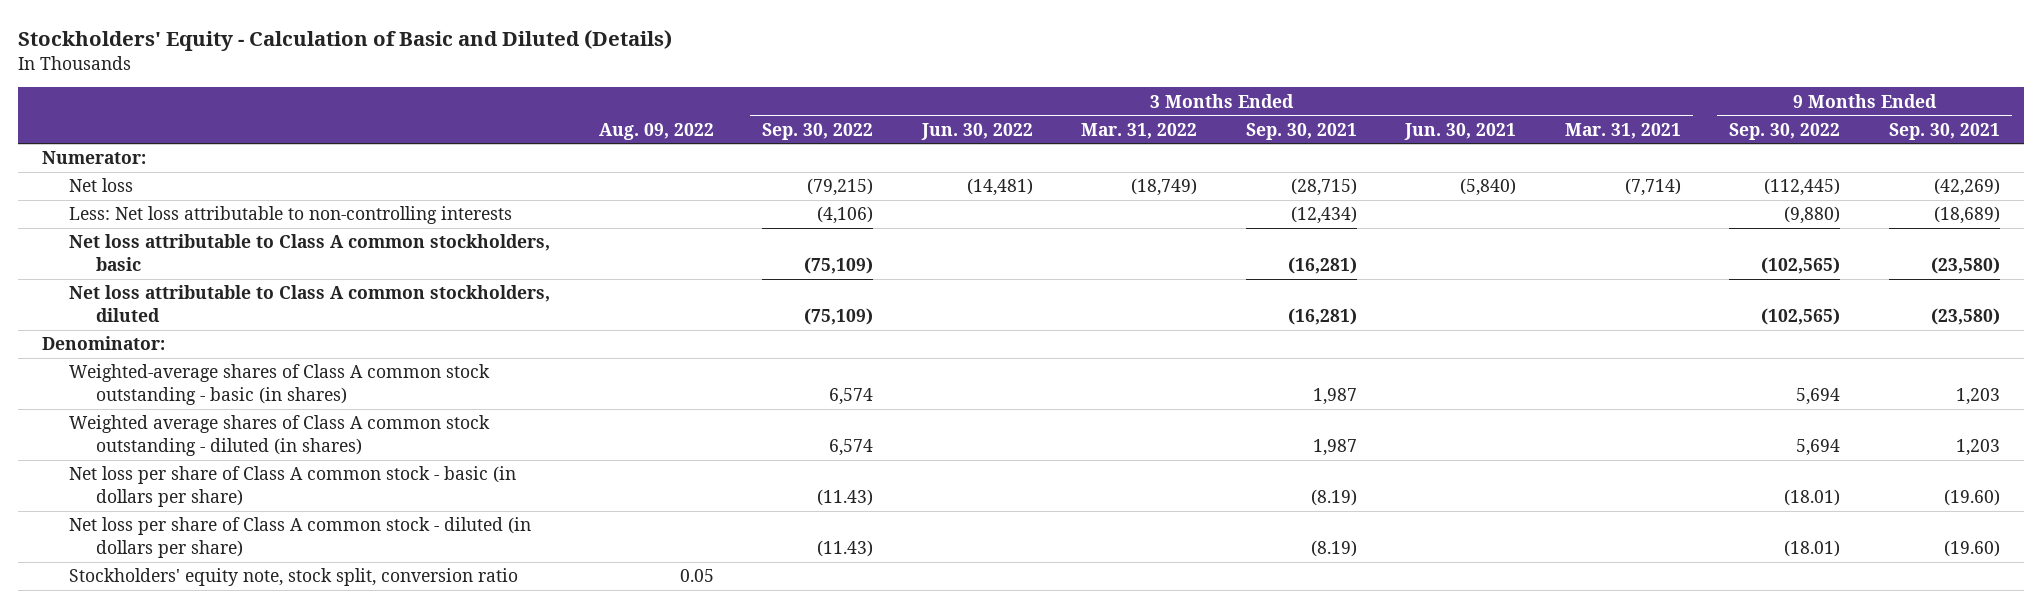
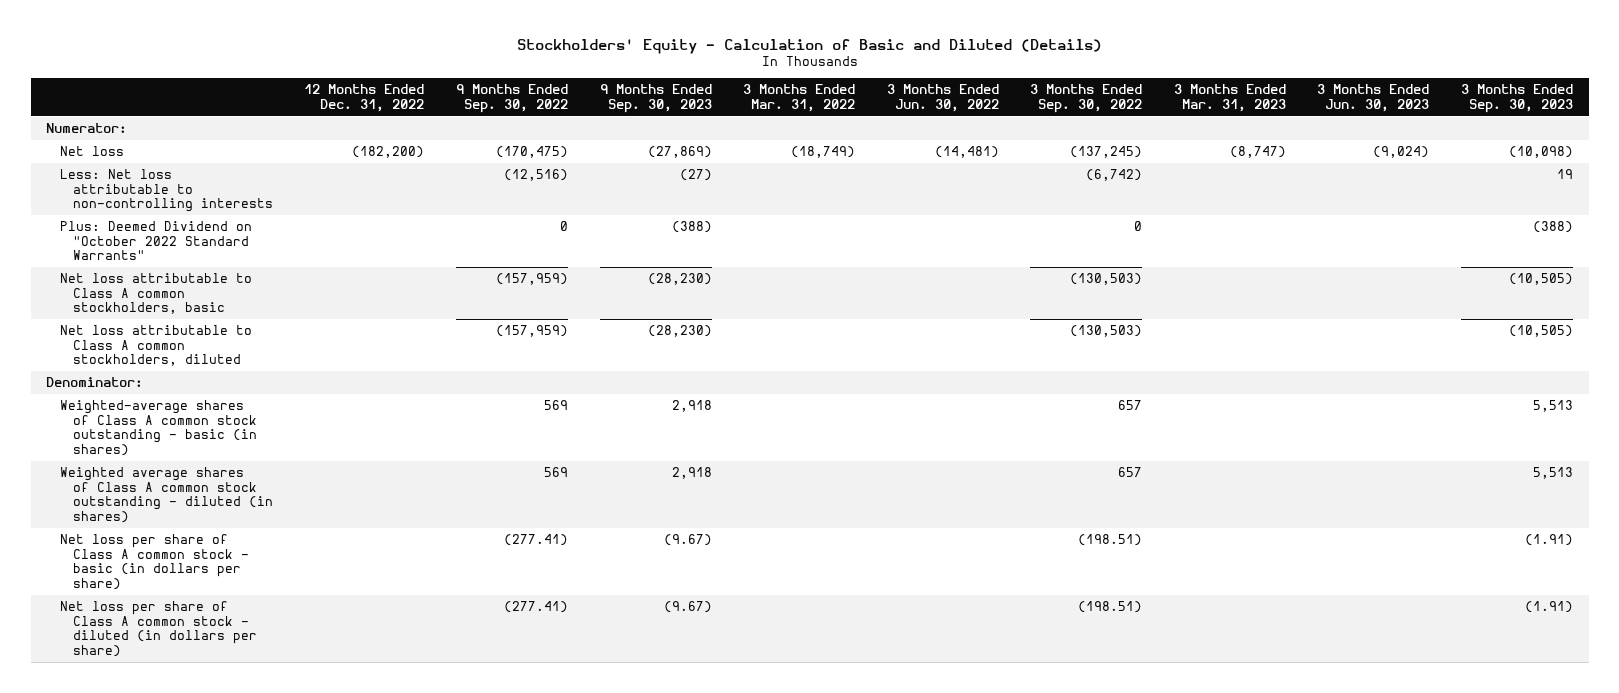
[598,122,714,140] Aug. 09, 2022 -> none
[1245,122,1357,140] Sep. 30, 2021 -> none
[1404,122,1517,140] Jun. 30, 2021 -> none
[1564,122,1681,139] Mar. 31, 2021 -> none
[1888,122,2000,140] Sep. 30, 2021 -> none
none -> [304,84,425,113] 12 Months Ended Dec. 31, 2022
none -> [599,84,712,114] 9 Months Ended Sep. 30, 2023
none -> [1173,84,1286,113] 3 Months Ended Mar. 31, 2023
none -> [1317,84,1430,113] 3 Months Ended Jun. 30, 2023
none -> [1461,84,1574,114] 3 Months Ended Sep. 30, 2023
[807,178,874,197] (79,215) -> [1070,146,1143,159] (137,245)
[1764,178,1841,197] (112,445) -> [495,146,568,159] (170,475)
[817,206,874,225] (4,106) -> [1086,169,1143,182] (6,742)
[1784,206,1841,225] (9,880) -> [503,169,568,182] (12,516)
none -> [59,221,252,261] Plus: Deemed Dividend on "October 2022 Standard Warrants"
[804,257,874,275] (75,109) -> [1070,273,1143,286] (130,503)
[1761,257,1841,275] (102,565) -> [495,273,568,286] (157,959)
[804,308,874,326] (75,109) -> [1070,325,1143,338] (130,503)
[1761,308,1841,326] (102,565) -> [495,325,568,338] (157,959)
[69,568,519,587] Stockholders' equity note, stock split, conversion ratio -> none
[829,388,874,406] 6,574 -> [1118,400,1143,411] 657
[1796,388,1841,406] 5,694 -> [543,400,568,411] 569
[829,439,874,457] 6,574 -> [1118,467,1143,478] 657
[1796,439,1841,457] 5,694 -> [543,467,568,478] 569
[817,489,874,507] (11.43) -> [1078,534,1143,547] (198.51)
[1784,489,1841,507] (18.01) -> [503,534,568,547] (277.41)
[817,540,874,558] (11.43) -> [1078,601,1143,614] (198.51)
[1784,540,1841,558] (18.01) -> [503,601,568,614] (277.41)

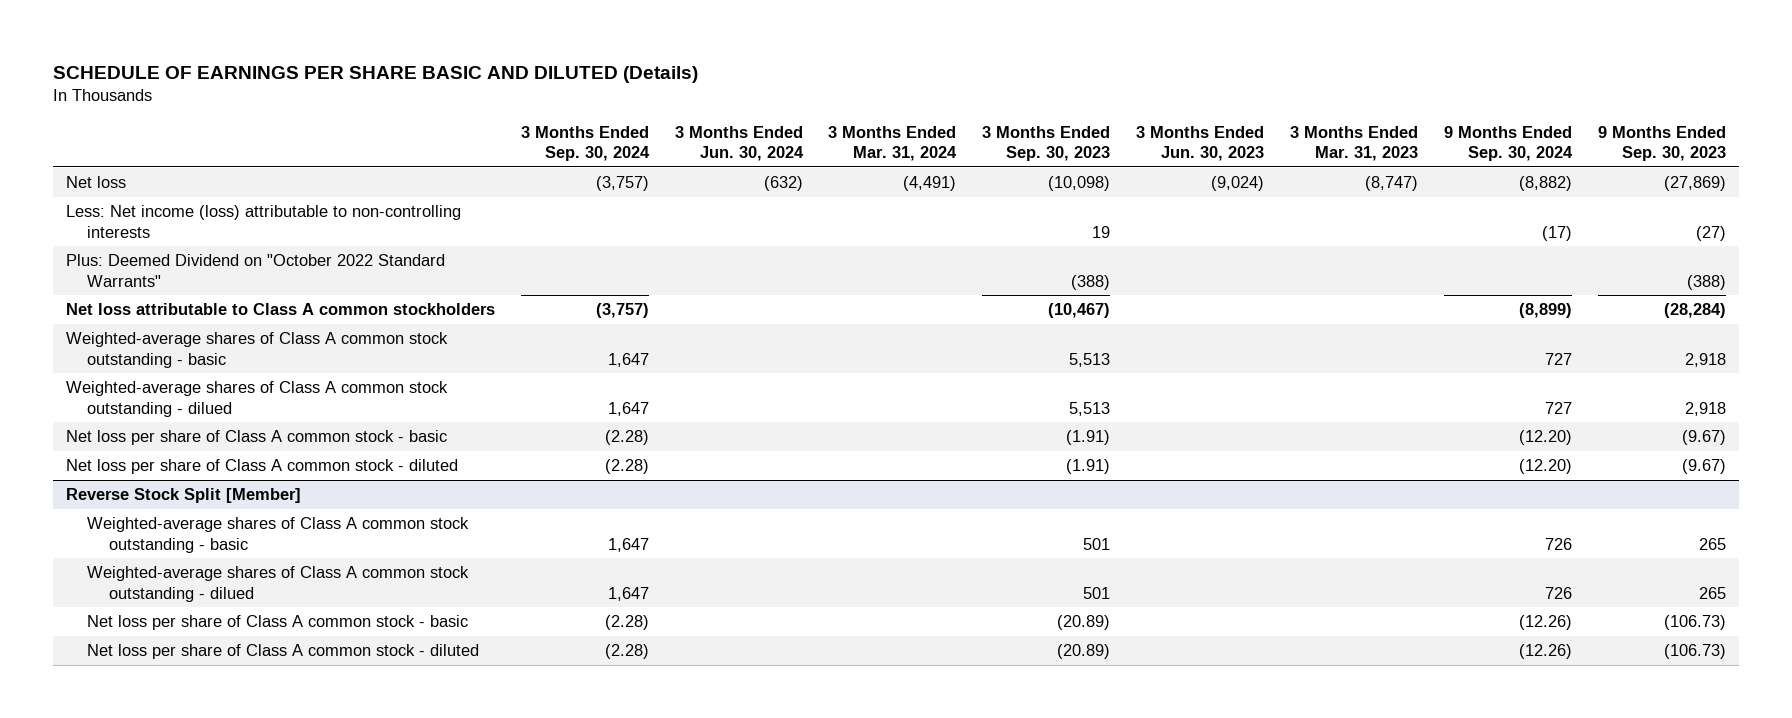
[516,38,1102,54] Stockholders' Equity - Calculation of Basic and Diluted (Details) -> [52,65,698,83] SCHEDULE OF EARNINGS PER SHARE BASIC AND DILUTED (Details)
[304,84,425,113] 12 Months Ended Dec. 31, 2022 -> none
[455,84,568,114] 9 Months Ended Sep. 30, 2022 -> none
[743,84,856,113] 3 Months Ended Mar. 31, 2022 -> none
[886,84,999,113] 3 Months Ended Jun. 30, 2022 -> none
[1030,84,1143,114] 3 Months Ended Sep. 30, 2022 -> none
none -> [520,125,650,162] 3 Months Ended Sep. 30, 2024
none -> [674,125,804,162] 3 Months Ended Jun. 30, 2024
none -> [828,125,958,162] 3 Months Ended Mar. 31, 2024
none -> [1443,125,1573,162] 9 Months Ended Sep. 30, 2024
[46,123,128,134] Numerator: -> none
[59,169,273,213] Less: Net loss attributable to non-controlling interests -> [65,205,461,238] Less: Net income (loss) attributable to non-controlling interests
[59,273,252,315] Net loss attributable to Class A common stockholders, basic -> none
[46,377,144,388] Denominator: -> none
[59,325,252,367] Net loss attributable to Class A common stockholders, diluted -> [65,303,495,316] Net loss attributable to Class A common stockholders
[647,325,712,338] (28,230) -> [1663,303,1726,319] (28,284)
[1509,325,1574,338] (10,505) -> [1048,303,1111,319] (10,467)
[59,400,257,457] Weighted-average shares of Class A common stock outstanding - basic (in shares) -> [65,332,448,368] Weighted-average shares of Class A common stock outstanding - basic
[59,467,273,524] Weighted average shares of Class A common stock outstanding - diluted (in shares) -> [65,381,448,417] Weighted-average shares of Class A common stock outstanding - dilued
[59,534,249,591] Net loss per share of Class A common stock - basic (in dollars per share) -> [65,430,447,446] Net loss per share of Class A common stock - basic
[59,601,257,658] Net loss per share of Class A common stock - diluted (in dollars per share) -> [65,459,458,475] Net loss per share of Class A common stock - diluted
none -> [65,488,301,504] Reverse Stock Split [Member]
none -> [87,517,470,553] Weighted-average shares of Class A common stock outstanding - basic
none -> [87,566,470,602] Weighted-average shares of Class A common stock outstanding - dilued
none -> [87,615,469,631] Net loss per share of Class A common stock - basic
none -> [87,644,480,660] Net loss per share of Class A common stock - diluted

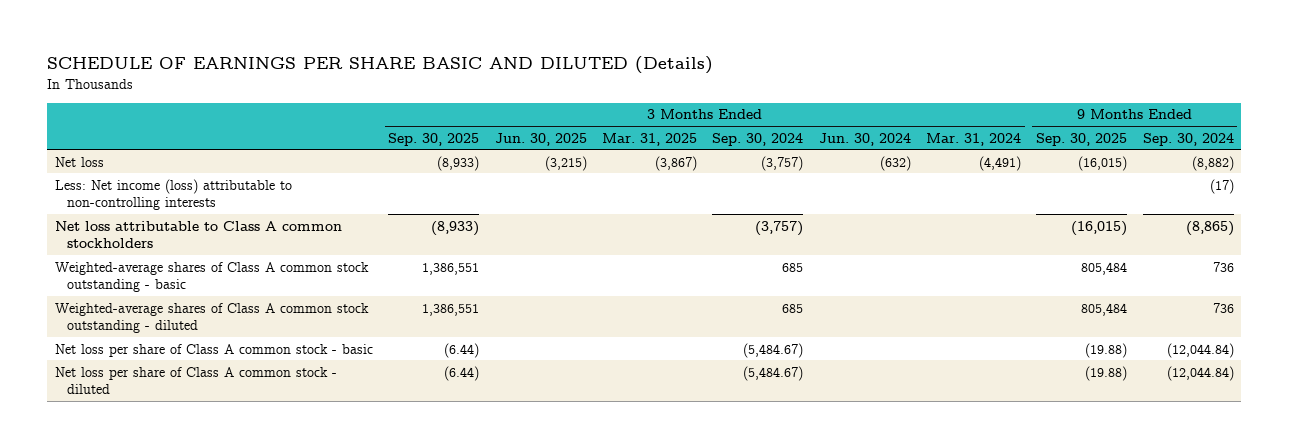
[982,125,1111,162] 3 Months Ended Sep. 30, 2023 -> none
[1136,125,1265,162] 3 Months Ended Jun. 30, 2023 -> none
[1290,125,1419,162] 3 Months Ended Mar. 31, 2023 -> none
[1597,125,1726,162] 9 Months Ended Sep. 30, 2023 -> none
none -> [388,132,480,146] Sep. 30, 2025
none -> [494,132,587,146] Jun. 30, 2025
none -> [602,132,698,146] Mar. 31, 2025
none -> [1036,132,1128,146] Sep. 30, 2025
[65,254,445,287] Plus: Deemed Dividend on "October 2022 Standard Warrants" -> none
[65,488,301,504] Reverse Stock Split [Member] -> none
[87,517,470,553] Weighted-average shares of Class A common stock outstanding - basic -> none
[87,566,470,602] Weighted-average shares of Class A common stock outstanding - dilued -> none
[87,615,469,631] Net loss per share of Class A common stock - basic -> none
[87,644,480,660] Net loss per share of Class A common stock - diluted -> none
[1518,303,1572,319] (8,899) -> [1185,220,1234,236] (8,865)
[607,352,649,367] 1,647 -> [782,262,804,272] 685
[1544,352,1572,365] 727 -> [1212,261,1234,272] 736
[65,381,448,417] Weighted-average shares of Class A common stock outstanding - dilued -> [55,302,370,334] Weighted-average shares of Class A common stock outstanding - diluted
[607,401,649,416] 1,647 -> [782,303,804,313] 685
[1544,401,1572,414] 727 -> [1212,302,1234,313] 736
[604,430,649,446] (2.28) -> [743,342,804,358] (5,484.67)
[1518,430,1572,446] (12.20) -> [1166,342,1234,358] (12,044.84)
[604,459,649,475] (2.28) -> [743,365,804,381] (5,484.67)
[1518,459,1572,475] (12.20) -> [1166,365,1234,381] (12,044.84)

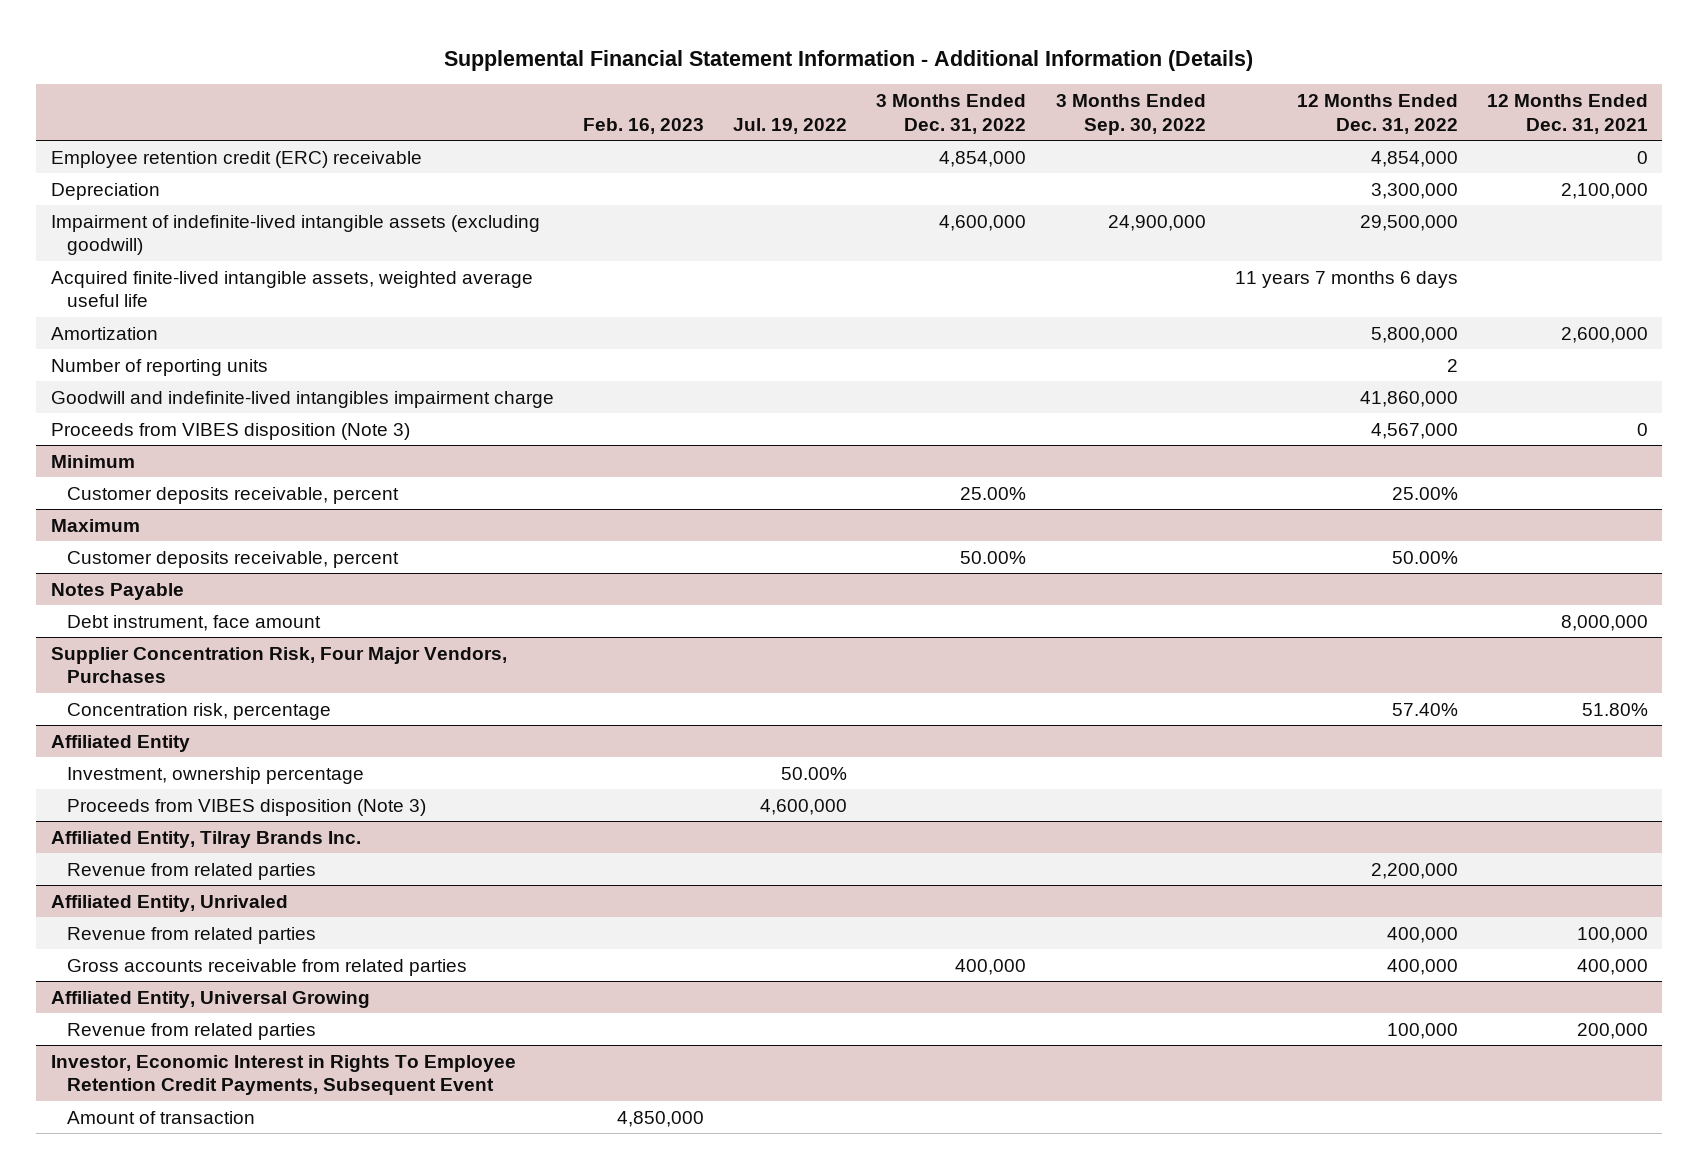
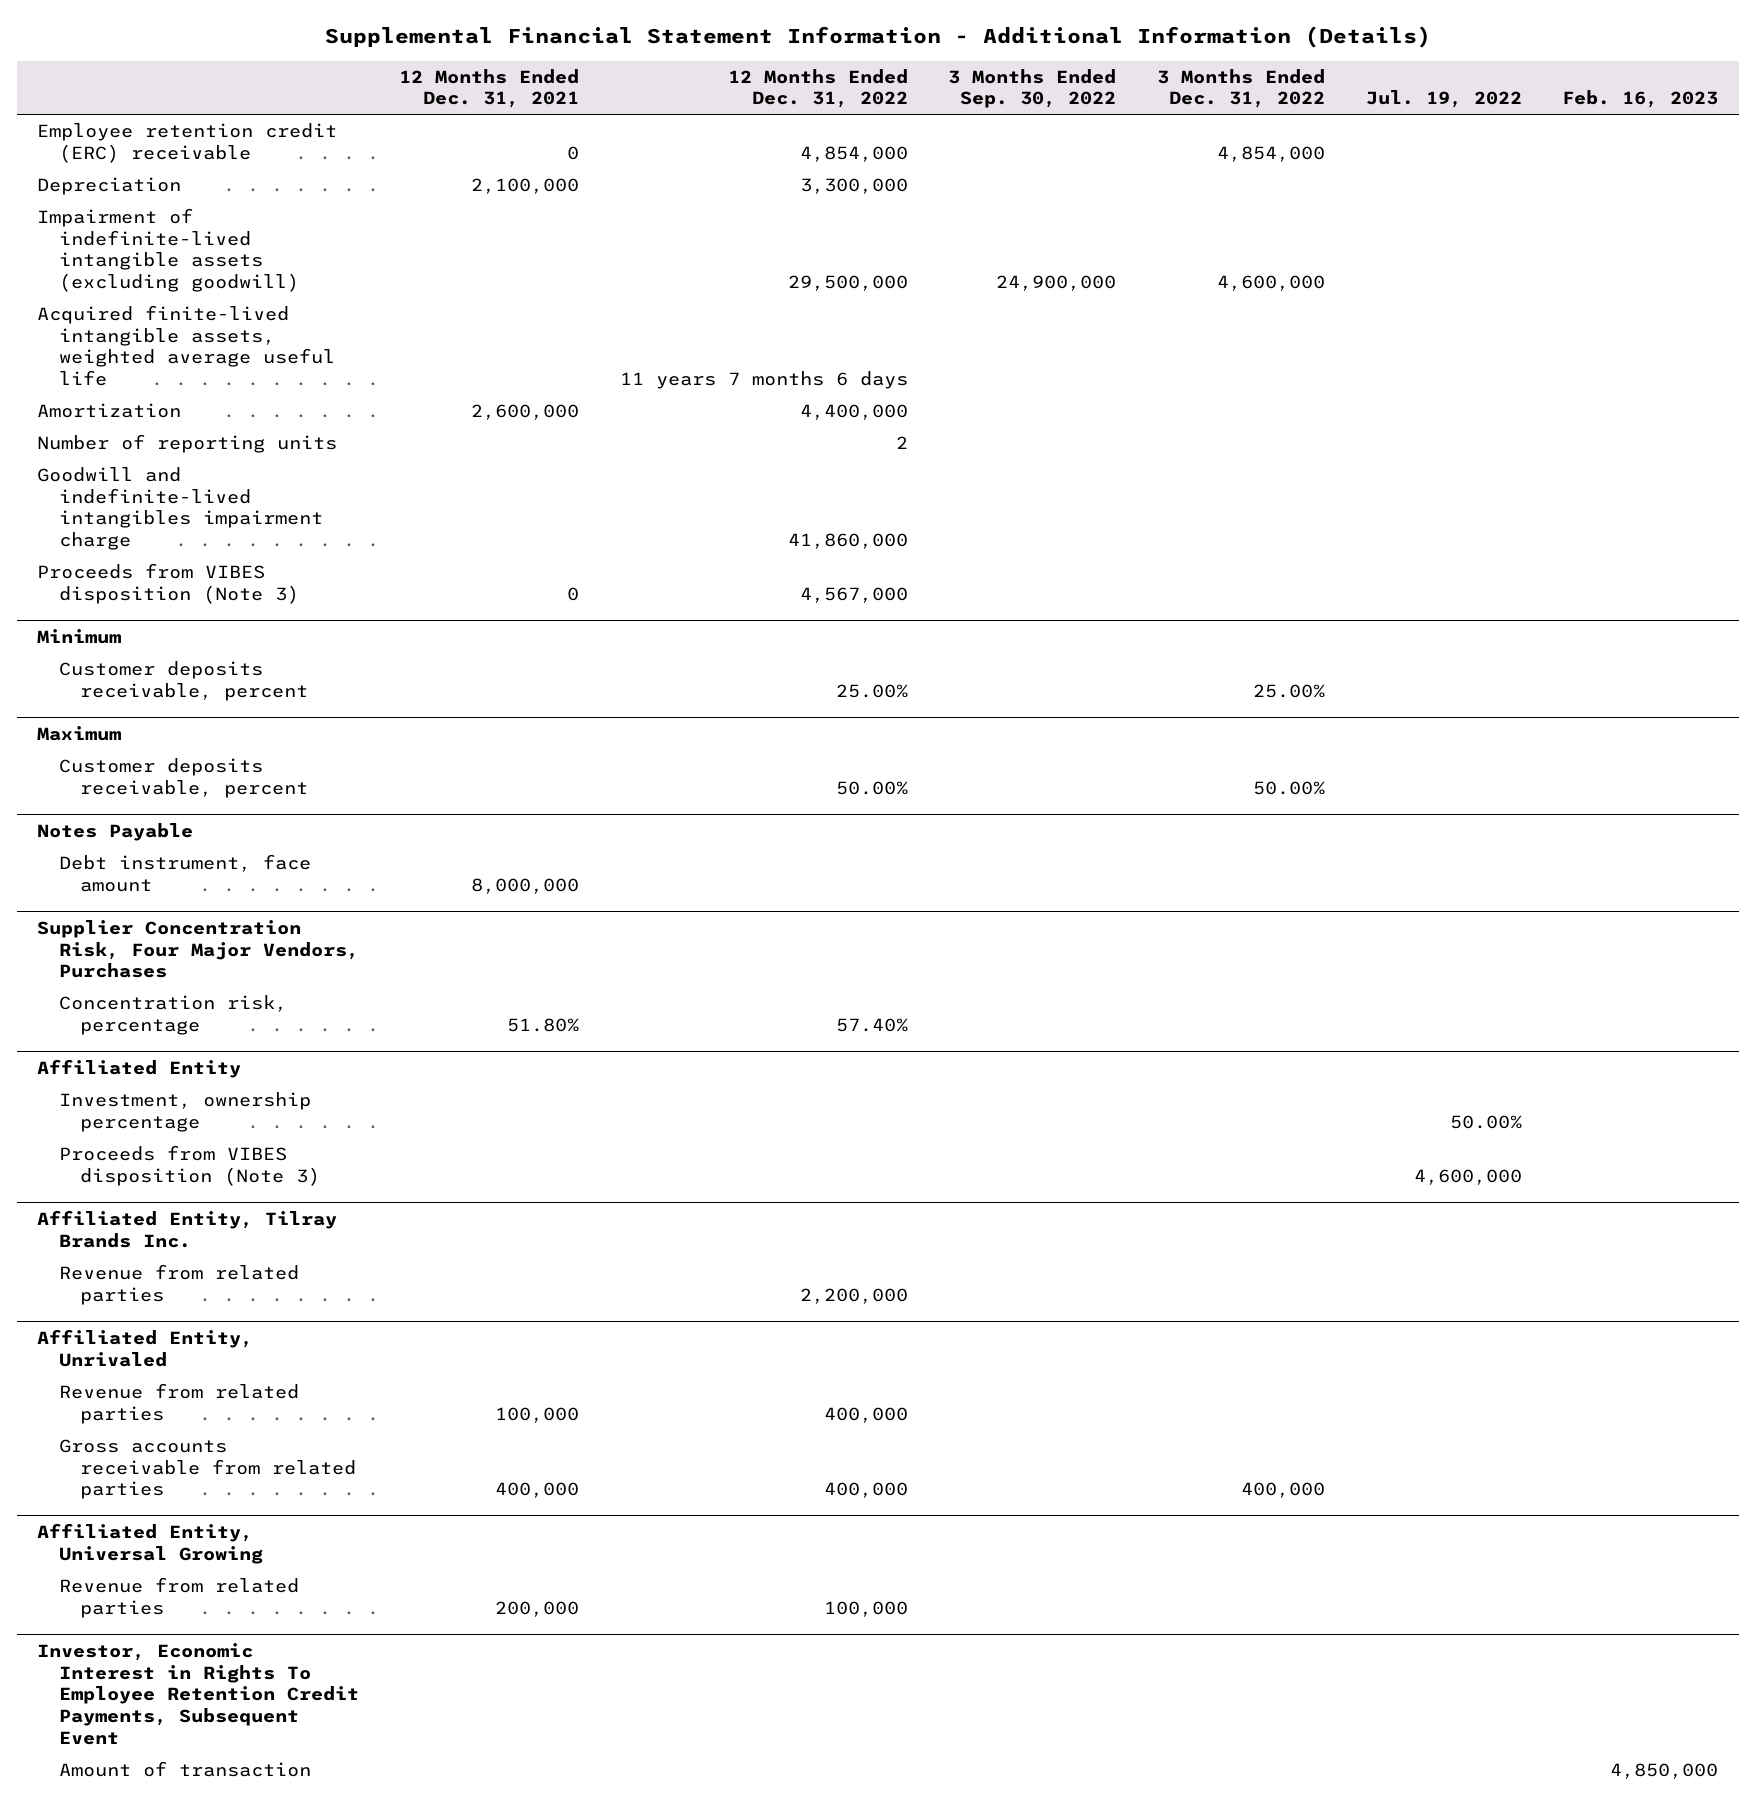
[1370,326,1458,343] 5,800,000 -> [799,404,908,421] 4,400,000

